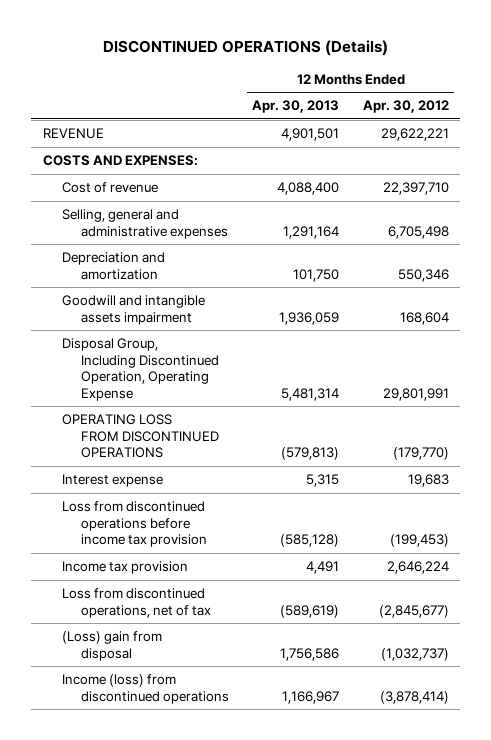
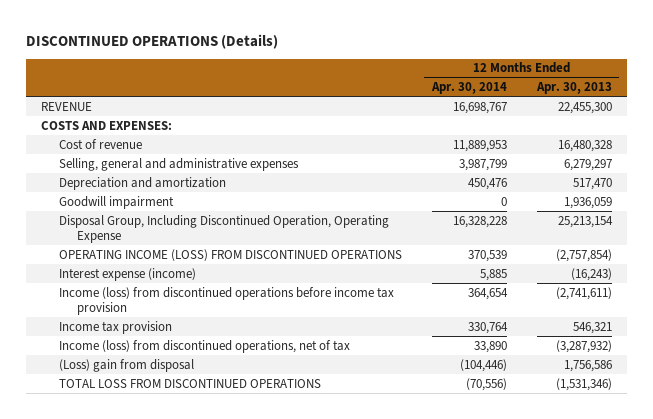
[362,100,449,114] Apr. 30, 2012 -> none
none -> [430,82,507,95] Apr. 30, 2014
[281,128,340,142] 4,901,501 -> [557,101,612,114] 22,455,300
[277,182,340,196] 4,088,400 -> [557,139,612,152] 16,480,328
[283,225,340,239] 1,291,164 -> [563,158,612,171] 6,279,297
[293,268,340,282] 101,750 -> [572,177,612,190] 517,470
[62,295,206,325] Goodwill and intangible assets impairment -> [58,195,174,209] Goodwill impairment
[281,387,340,401] 5,481,314 -> [557,215,613,228] 25,213,154
[62,414,220,459] OPERATING LOSS FROM DISCONTINUED OPERATIONS -> [58,248,402,261] OPERATING INCOME (LOSS) FROM DISCONTINUED OPERATIONS
[281,447,340,461] (579,813) -> [555,248,612,262] (2,757,854)
[62,474,164,488] Interest expense -> [58,267,196,281] Interest expense (income)
[306,474,340,488] 5,315 -> [570,267,612,281] (16,243)
[62,501,208,548] Loss from discontinued operations before income tax provision -> [58,286,394,315] Income (loss) from discontinued operations before income tax provision
[280,534,340,548] (585,128) -> [555,286,612,300] (2,741,611)
[306,561,340,575] 4,491 -> [572,321,612,334] 546,321
[62,588,212,618] Loss from discontinued operations, net of tax -> [58,339,350,353] Income (loss) from discontinued operations, net of tax
[280,604,340,618] (589,619) -> [555,339,612,353] (3,287,932)
[62,674,230,704] Income (loss) from discontinued operations -> [58,378,321,388] TOTAL LOSS FROM DISCONTINUED OPERATIONS
[282,690,340,704] 1,166,967 -> [555,377,612,391] (1,531,346)

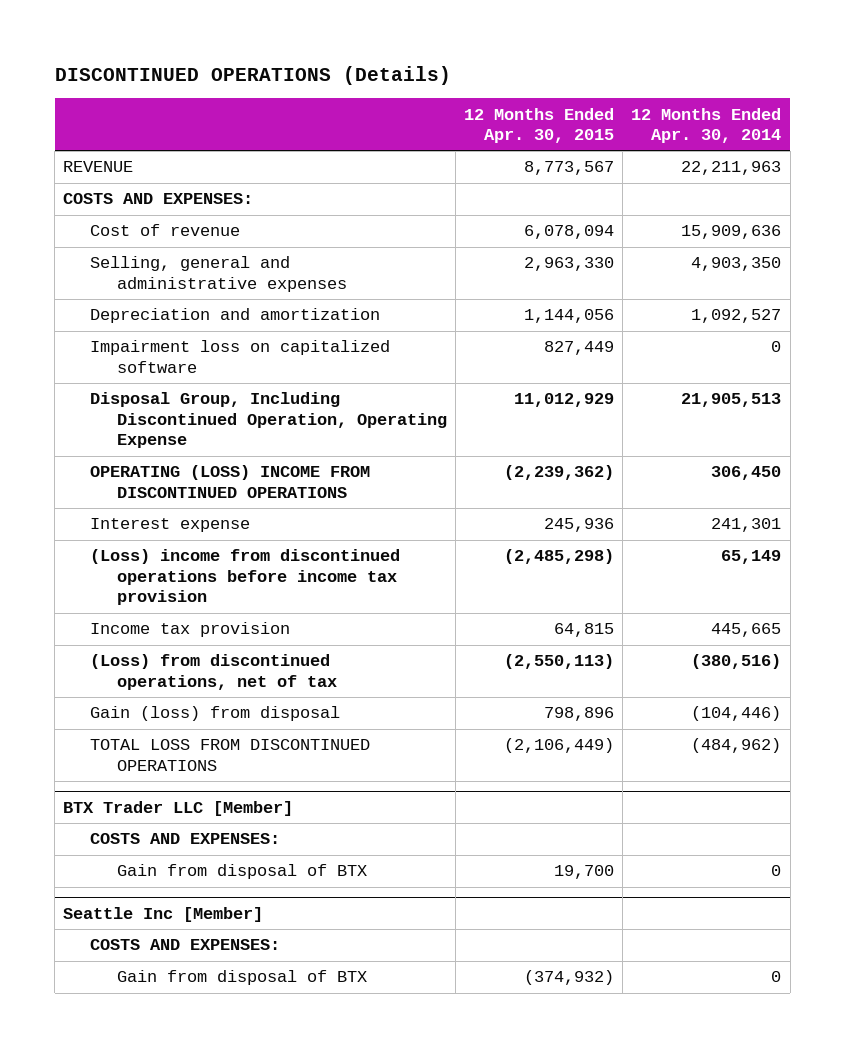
[535,82,612,95] Apr. 30, 2013 -> none
none -> [464,107,615,144] 12 Months Ended Apr. 30, 2015
[452,101,507,114] 16,698,767 -> [681,161,782,176] 22,211,963
[58,195,174,209] Goodwill impairment -> none
[452,139,507,152] 11,889,953 -> [681,225,782,240] 15,909,636
[458,158,507,171] 3,987,799 -> [691,257,782,272] 4,903,350
[467,177,507,190] 450,476 -> [691,309,782,324] 1,092,527
none -> [90,340,391,373] Impairment loss on capitalized software
[452,215,507,228] 16,328,228 -> [681,393,782,408] 21,905,513
[58,248,402,261] OPERATING INCOME (LOSS) FROM DISCONTINUED OPERATIONS -> [90,465,371,498] OPERATING (LOSS) INCOME FROM DISCONTINUED OPERATIONS
[467,249,507,262] 370,539 -> [711,466,782,481] 306,450
[58,267,196,281] Interest expense (income) -> [90,518,251,533] Interest expense
[479,268,507,281] 5,885 -> [711,518,782,533] 241,301
[58,286,394,315] Income (loss) from discontinued operations before income tax provision -> [90,549,401,606] (Loss) income from discontinued operations before income tax provision
[467,287,508,300] 364,654 -> [721,550,782,565] 65,149
[467,321,508,334] 330,764 -> [711,623,782,638] 445,665
[58,339,350,353] Income (loss) from discontinued operations, net of tax -> [90,654,337,690] (Loss) from discontinued operations, net of tax
[473,340,507,353] 33,890 -> [691,654,782,670] (380,516)
[58,358,194,372] (Loss) gain from disposal -> [90,706,341,722] Gain (loss) from disposal
[465,377,507,391] (70,556) -> [691,738,782,754] (484,962)
none -> [63,800,294,816] BTX Trader LLC [Member]
none -> [90,833,281,845] COSTS AND EXPENSES:
none -> [116,864,367,880] Gain from disposal of BTX
none -> [63,906,264,922] Seattle Inc [Member]
none -> [90,939,281,951] COSTS AND EXPENSES:
none -> [116,970,367,986] Gain from disposal of BTX

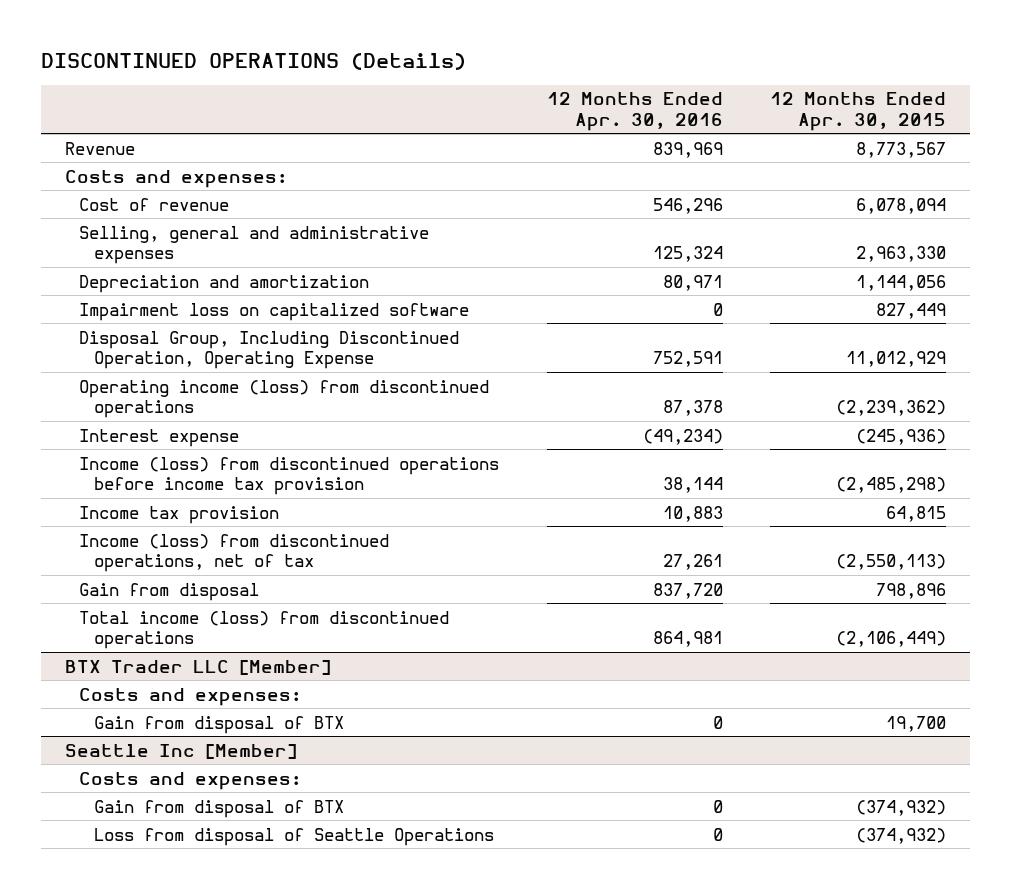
[631,107,782,144] 12 Months Ended Apr. 30, 2014 -> none
none -> [546,92,723,131] 12 Months Ended Apr. 30, 2016
[63,161,134,173] REVENUE -> [64,141,135,155] Revenue
[63,193,254,205] COSTS AND EXPENSES: -> [64,169,287,188] Costs and expenses:
[90,465,371,498] OPERATING (LOSS) INCOME FROM DISCONTINUED OPERATIONS -> [79,379,490,418] Operating income (loss) from discontinued operations
[544,518,615,533] 245,936 -> [855,428,946,445] (245,936)
[90,549,401,606] (Loss) income from discontinued operations before income tax provision -> [79,456,500,495] Income (loss) from discontinued operations before income tax provision
[90,654,337,690] (Loss) from discontinued operations, net of tax -> [79,533,390,572] Income (loss) from discontinued operations, net of tax
[90,706,341,722] Gain (loss) from disposal -> [79,582,260,601] Gain from disposal
[90,739,371,771] TOTAL LOSS FROM DISCONTINUED OPERATIONS -> [79,610,450,649] Total income (loss) from discontinued operations
[90,833,281,845] COSTS AND EXPENSES: -> [79,687,302,706] Costs and expenses:
[90,939,281,951] COSTS AND EXPENSES: -> [79,771,302,790] Costs and expenses:
none -> [94,827,495,846] Loss from disposal of Seattle Operations

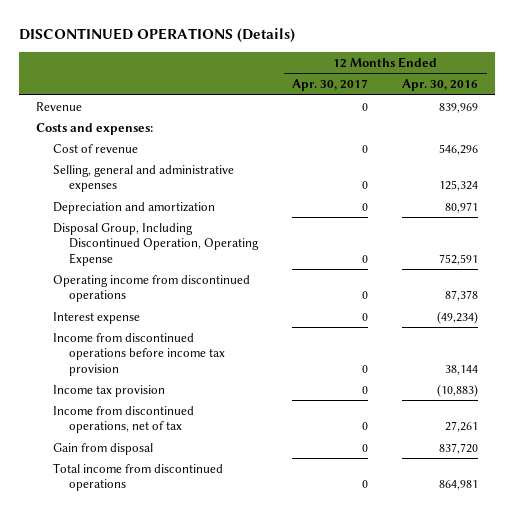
[769,92,946,131] 12 Months Ended Apr. 30, 2015 -> none
none -> [292,79,369,92] Apr. 30, 2017
[79,302,470,321] Impairment loss on capitalized software -> none
[79,379,490,418] Operating income (loss) from discontinued operations -> [52,274,250,303] Operating income from discontinued operations
[79,456,500,495] Income (loss) from discontinued operations before income tax provision -> [52,332,226,376] Income from discontinued operations before income tax provision
[662,505,723,522] 10,883 -> [437,383,479,397] (10,883)
[79,533,390,572] Income (loss) from discontinued operations, net of tax -> [52,405,194,434] Income from discontinued operations, net of tax
[64,659,331,675] BTX Trader LLC [Member] -> none
[79,687,302,706] Costs and expenses: -> none
[94,715,345,734] Gain from disposal of BTX -> none
[64,743,297,759] Seattle Inc [Member] -> none
[79,771,302,790] Costs and expenses: -> none
[94,799,345,818] Gain from disposal of BTX -> none
[94,827,495,846] Loss from disposal of Seattle Operations -> none
[79,610,450,649] Total income (loss) from discontinued operations -> [52,462,223,492] Total income from discontinued operations

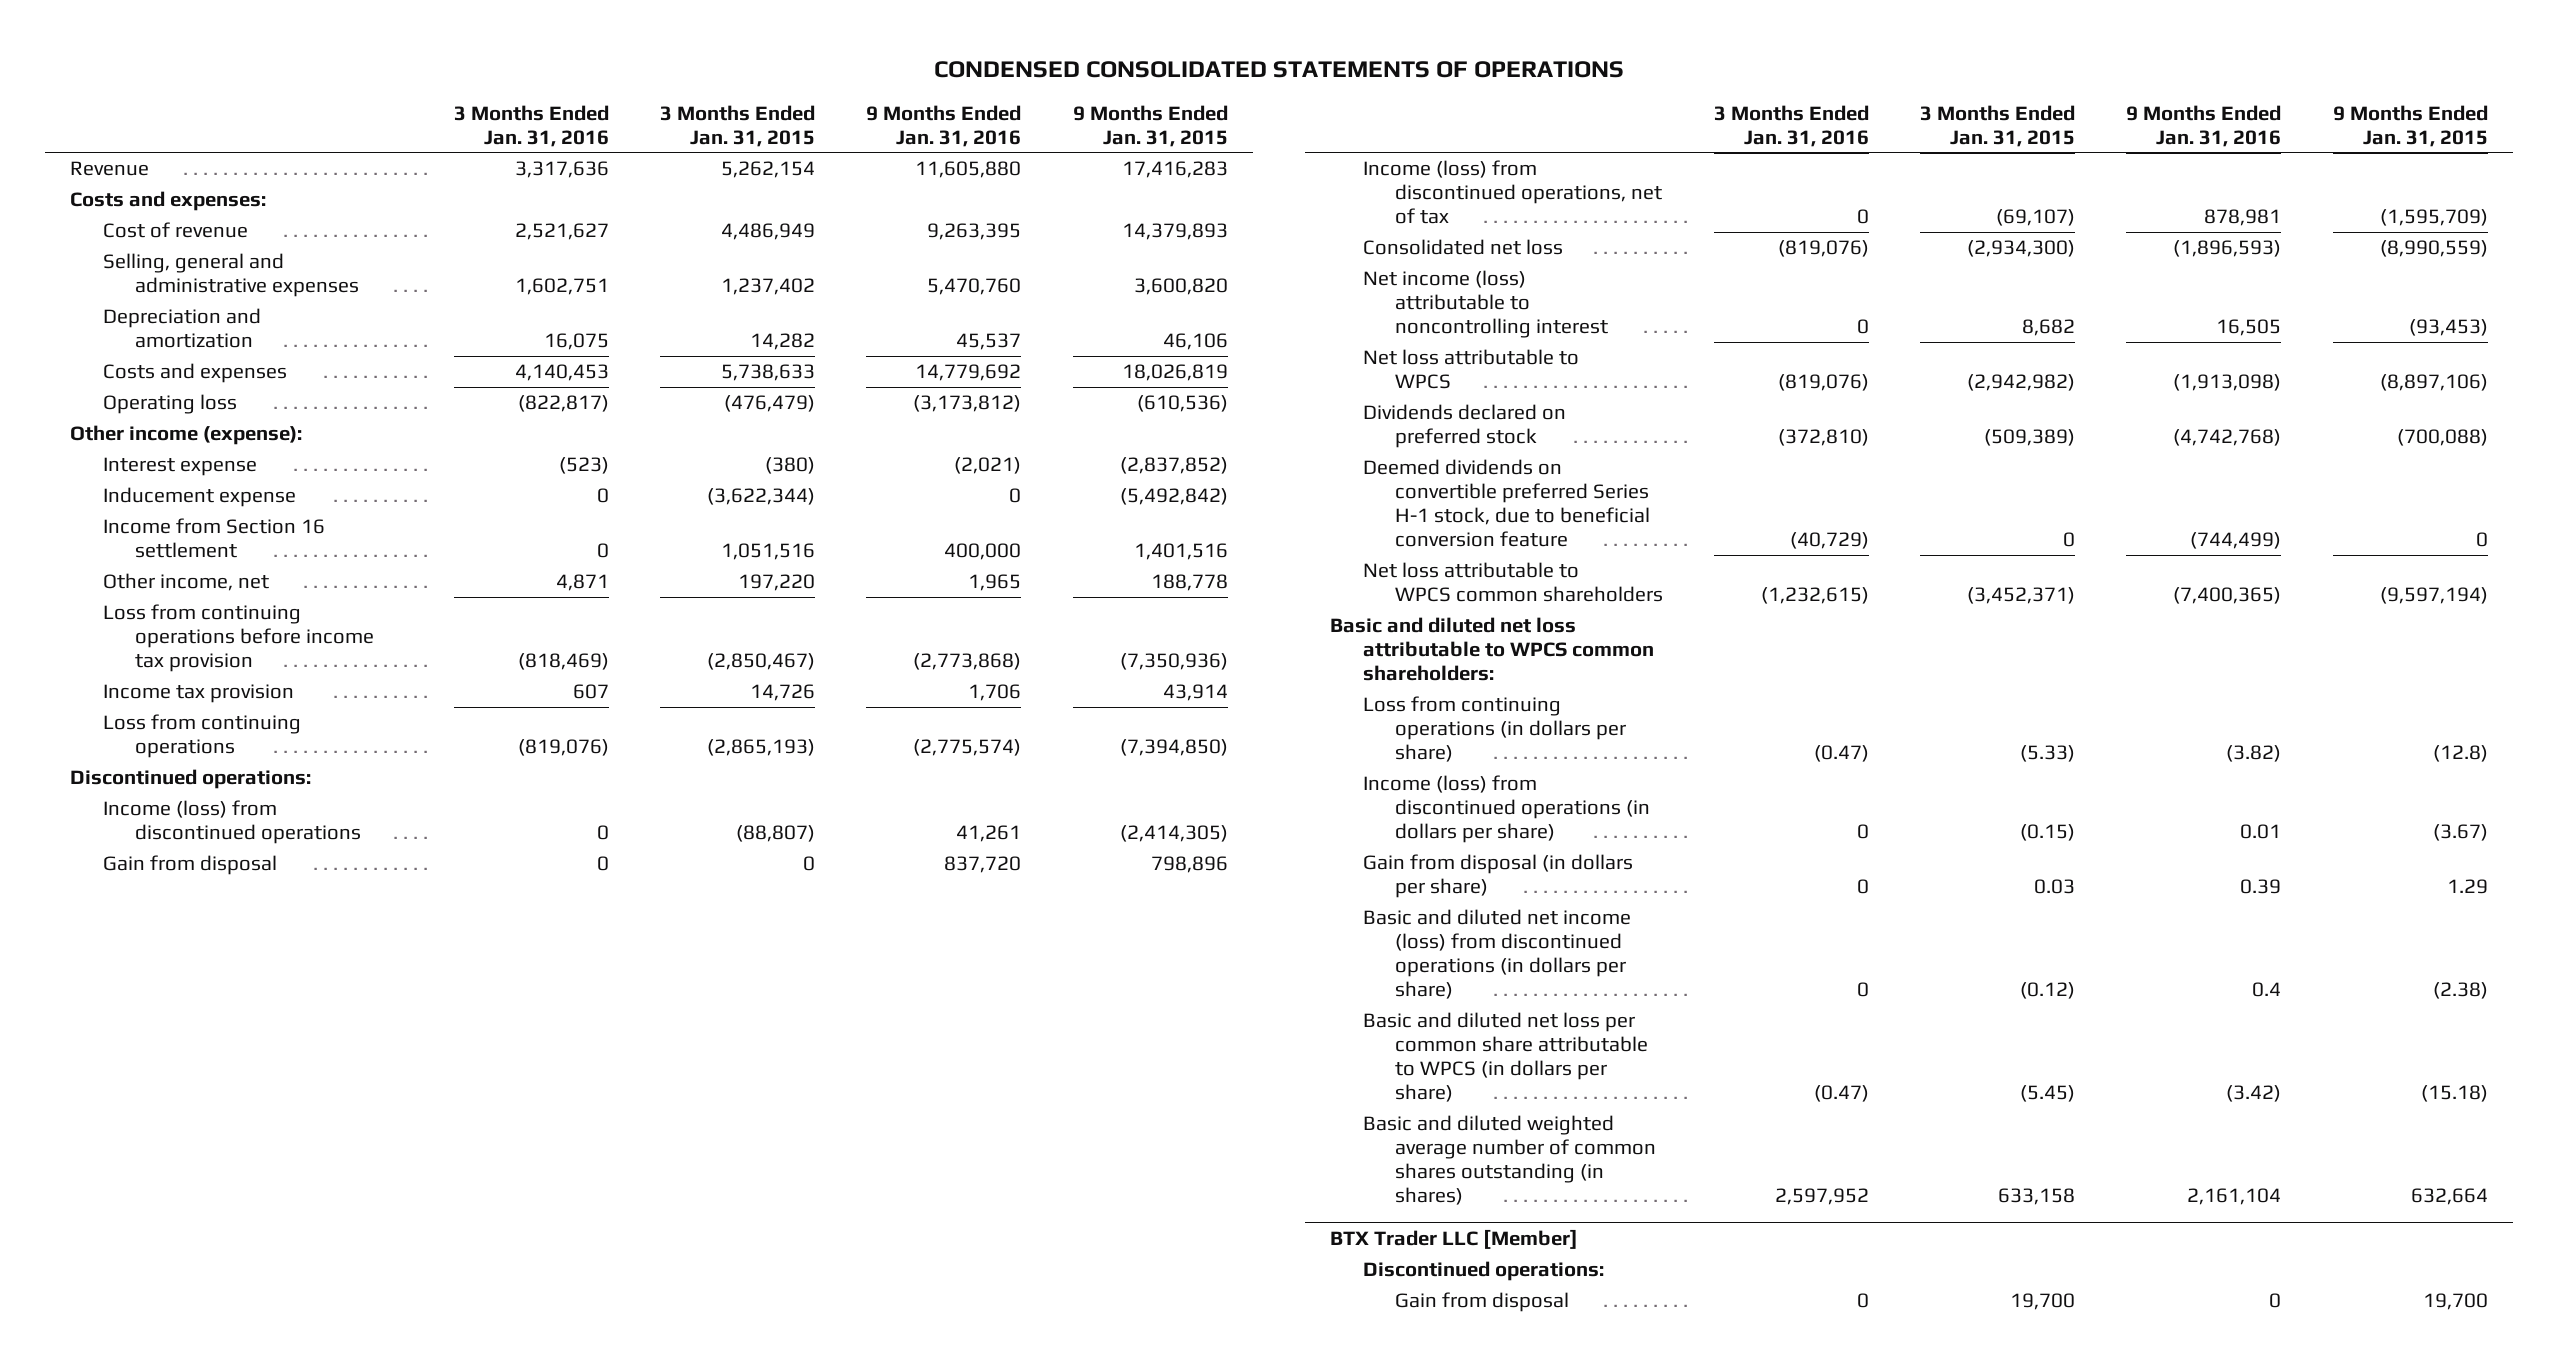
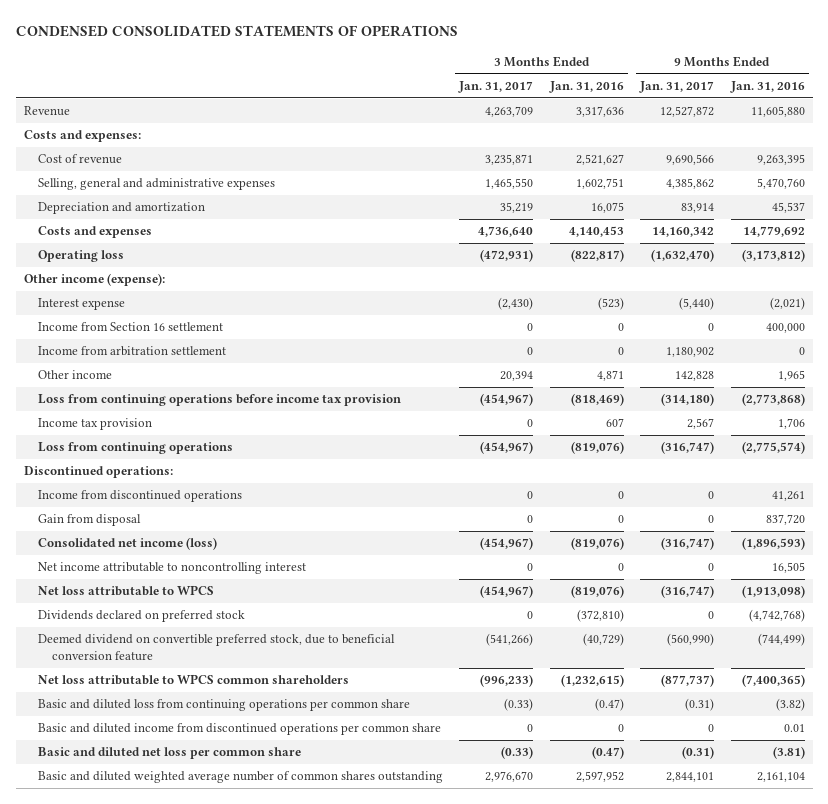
[660,104,816,147] 3 Months Ended Jan. 31, 2015 -> none
[1072,104,1228,147] 9 Months Ended Jan. 31, 2015 -> none
none -> [458,81,534,94] Jan. 31, 2017
none -> [639,81,715,94] Jan. 31, 2017
[102,487,296,508] Inducement expense -> none
none -> [38,346,227,357] Income from arbitration settlement
[102,573,269,592] Other income, net -> [38,370,113,380] Other income
[102,800,361,845] Income (loss) from discontinued operations -> [38,490,243,503] Income from discontinued operations
[1362,160,1662,224] Income (loss) from discontinued operations, net of tax -> none
[1362,239,1563,256] Consolidated net loss -> [38,537,218,551] Consolidated net income (loss)
[1362,270,1608,338] Net income (loss) attributable to noncontrolling interest -> [38,562,307,575] Net income attributable to noncontrolling interest
[1362,459,1650,547] Deemed dividends on convertible preferred Series H-1 stock, due to beneficial conversion feature -> [38,634,396,662] Deemed dividend on convertible preferred stock, due to beneficial conversion feature
[1330,617,1654,681] Basic and diluted net loss attributable to WPCS common shareholders: -> none
[1362,775,1650,843] Income (loss) from discontinued operations (in dollars per share) -> none
[1362,854,1633,899] Gain from disposal (in dollars per share) -> none
[1330,1229,1579,1250] BTX Trader LLC [Member] -> none
[1362,1261,1604,1282] Discontinued operations: -> none
[1394,1292,1569,1313] Gain from disposal -> none
[1362,696,1626,762] Loss from continuing operations (in dollars per share) -> [38,699,411,712] Basic and diluted loss from continuing operations per common share
[1362,909,1631,999] Basic and diluted net income (loss) from discontinued operations (in dollars per share) -> [38,723,442,736] Basic and diluted income from discontinued operations per common share
[2252,981,2282,997] 0.4 -> [783,724,805,733] 0.01
[1362,1012,1648,1102] Basic and diluted net loss per common share attributable to WPCS (in dollars per share) -> [38,747,302,760] Basic and diluted net loss per common share
[2226,1084,2282,1102] (3.42) -> [772,746,805,760] (3.81)
[1362,1115,1656,1205] Basic and diluted weighted average number of common shares outstanding (in shares) -> [38,771,444,784] Basic and diluted weighted average number of common shares outstanding

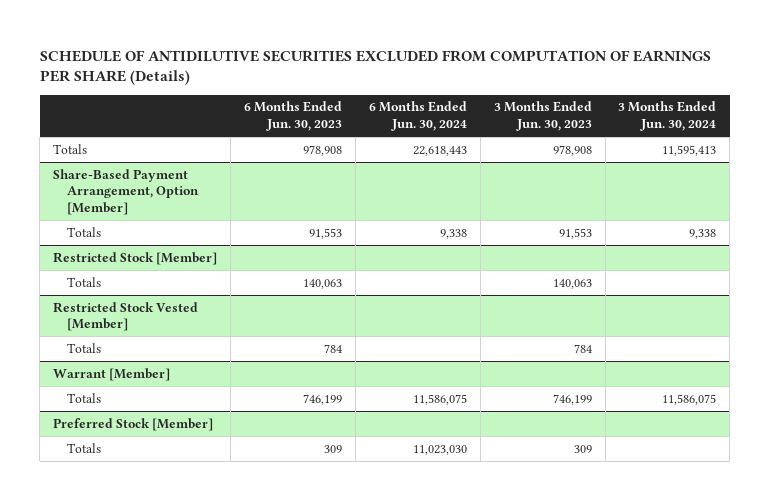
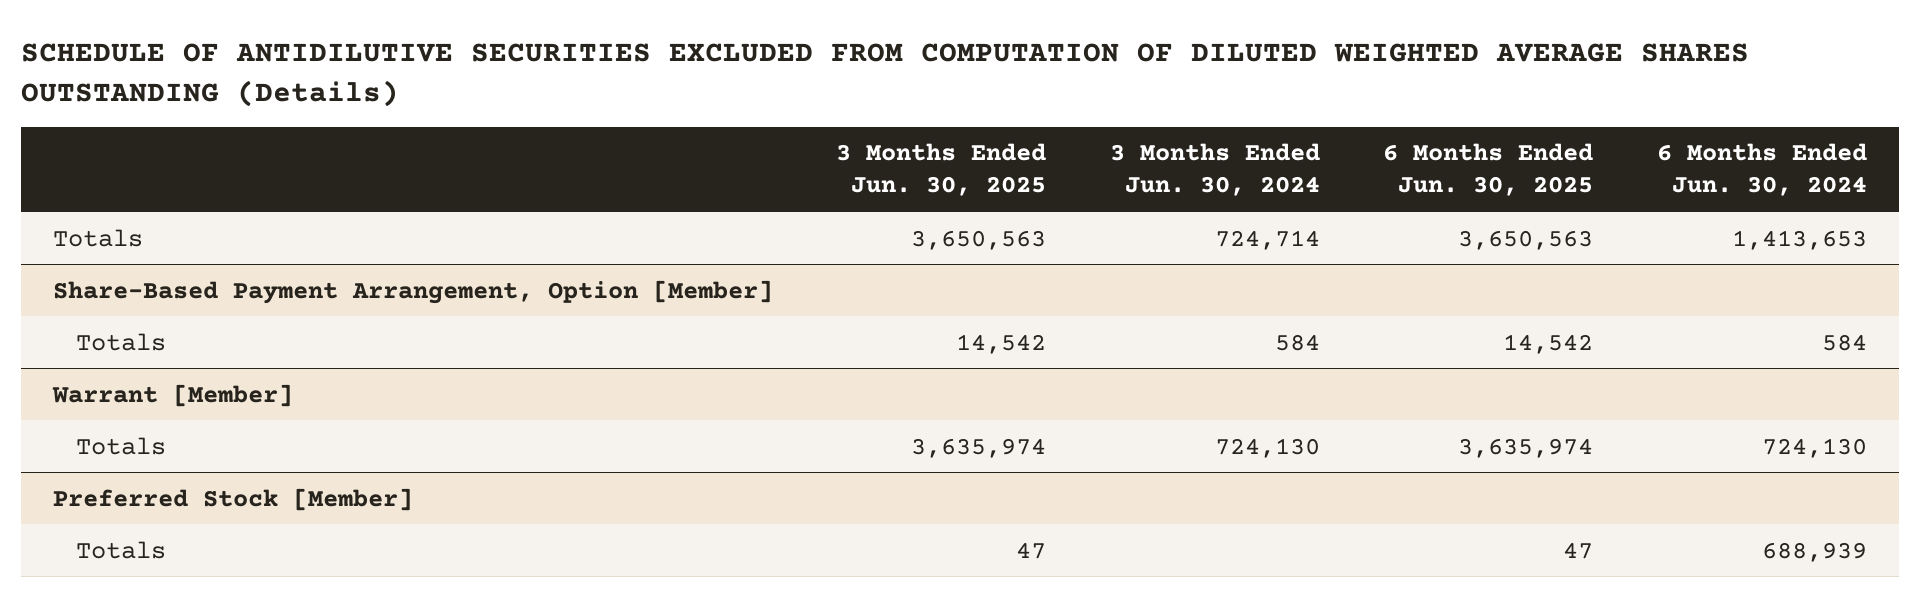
[39,49,711,86] SCHEDULE OF ANTIDILUTIVE SECURITIES EXCLUDED FROM COMPUTATION OF EARNINGS PER SHARE (Details) -> [21,42,1750,107] SCHEDULE OF ANTIDILUTIVE SECURITIES EXCLUDED FROM COMPUTATION OF DILUTED WEIGHTED AVERAGE SHARES OUTSTANDING (Details)
[244,101,343,132] 6 Months Ended Jun. 30, 2023 -> none
[493,101,592,132] 3 Months Ended Jun. 30, 2023 -> none
none -> [836,143,1047,197] 3 Months Ended Jun. 30, 2025
none -> [1383,143,1594,197] 6 Months Ended Jun. 30, 2025
[412,145,467,156] 22,618,443 -> [1731,229,1867,250] 1,413,653
[662,144,717,156] 11,595,413 -> [1214,229,1320,250] 724,714
[53,251,218,265] Restricted Stock [Member] -> none
[67,276,102,287] Totals -> none
[53,301,199,332] Restricted Stock Vested [Member] -> none
[67,342,102,353] Totals -> none
[439,228,467,239] 9,338 -> [1821,333,1867,351] 584
[689,228,717,239] 9,338 -> [1274,333,1320,351] 584
[412,393,467,405] 11,586,075 -> [1761,437,1867,458] 724,130
[662,393,717,405] 11,586,075 -> [1214,437,1320,458] 724,130
[412,444,467,455] 11,023,030 -> [1761,541,1867,562] 688,939

